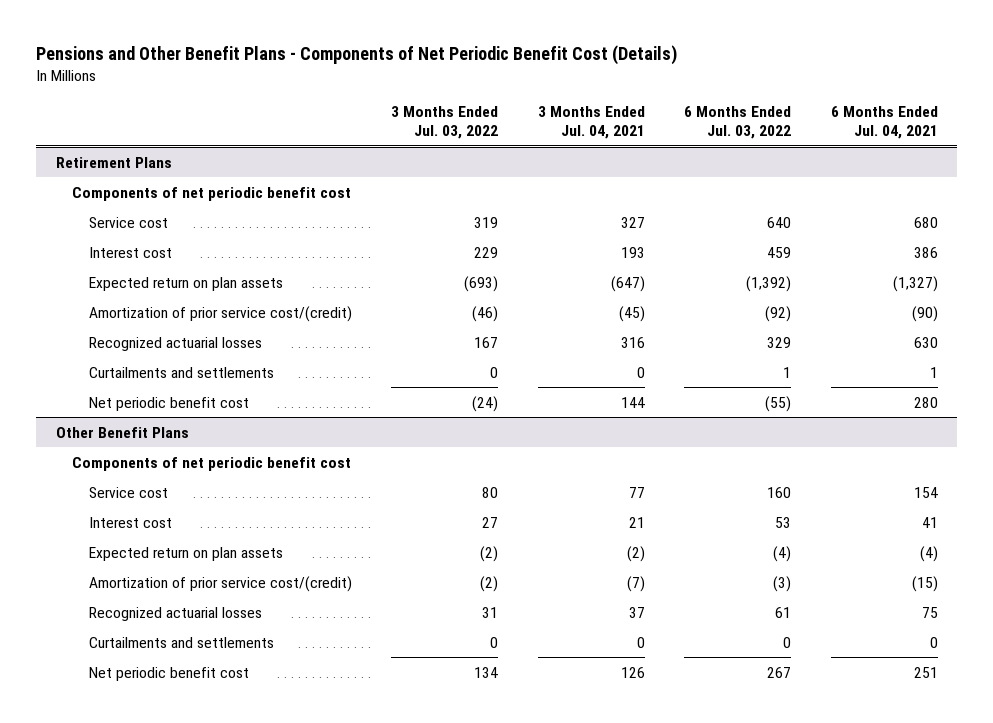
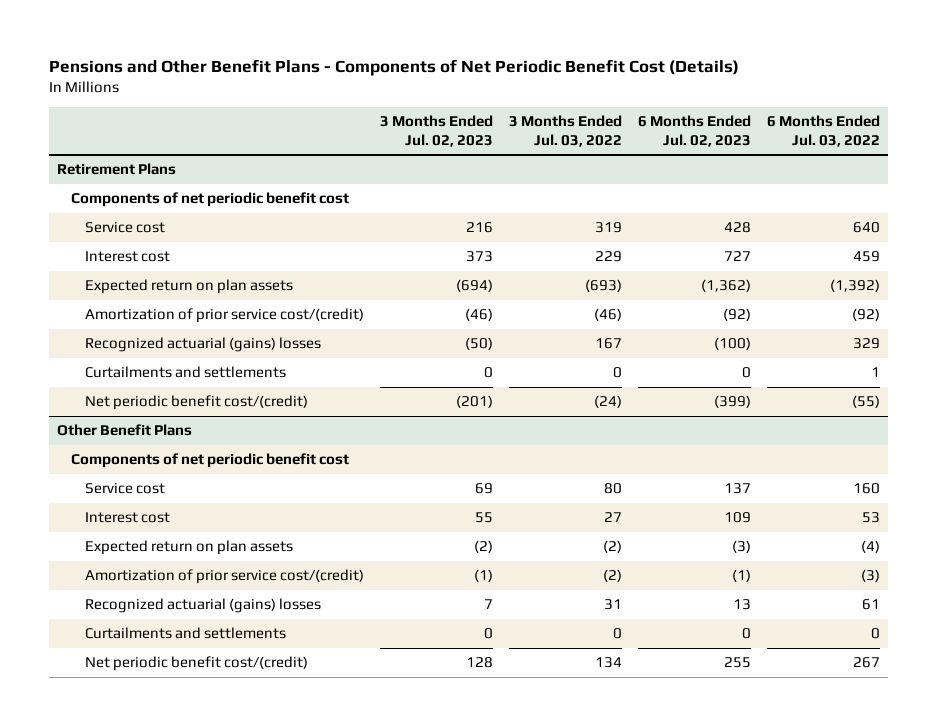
[537,105,645,140] 3 Months Ended Jul. 04, 2021 -> none
[830,105,938,140] 6 Months Ended Jul. 04, 2021 -> none
none -> [379,115,493,147] 3 Months Ended Jul. 02, 2023
none -> [637,115,751,147] 6 Months Ended Jul. 02, 2023
[88,336,262,351] Recognized actuarial losses -> [84,337,321,353] Recognized actuarial (gains) losses
[88,396,249,411] Net periodic benefit cost -> [84,395,308,411] Net periodic benefit cost/(credit)
[88,606,262,621] Recognized actuarial losses -> [84,598,321,614] Recognized actuarial (gains) losses
[88,666,249,681] Net periodic benefit cost -> [84,656,308,672] Net periodic benefit cost/(credit)

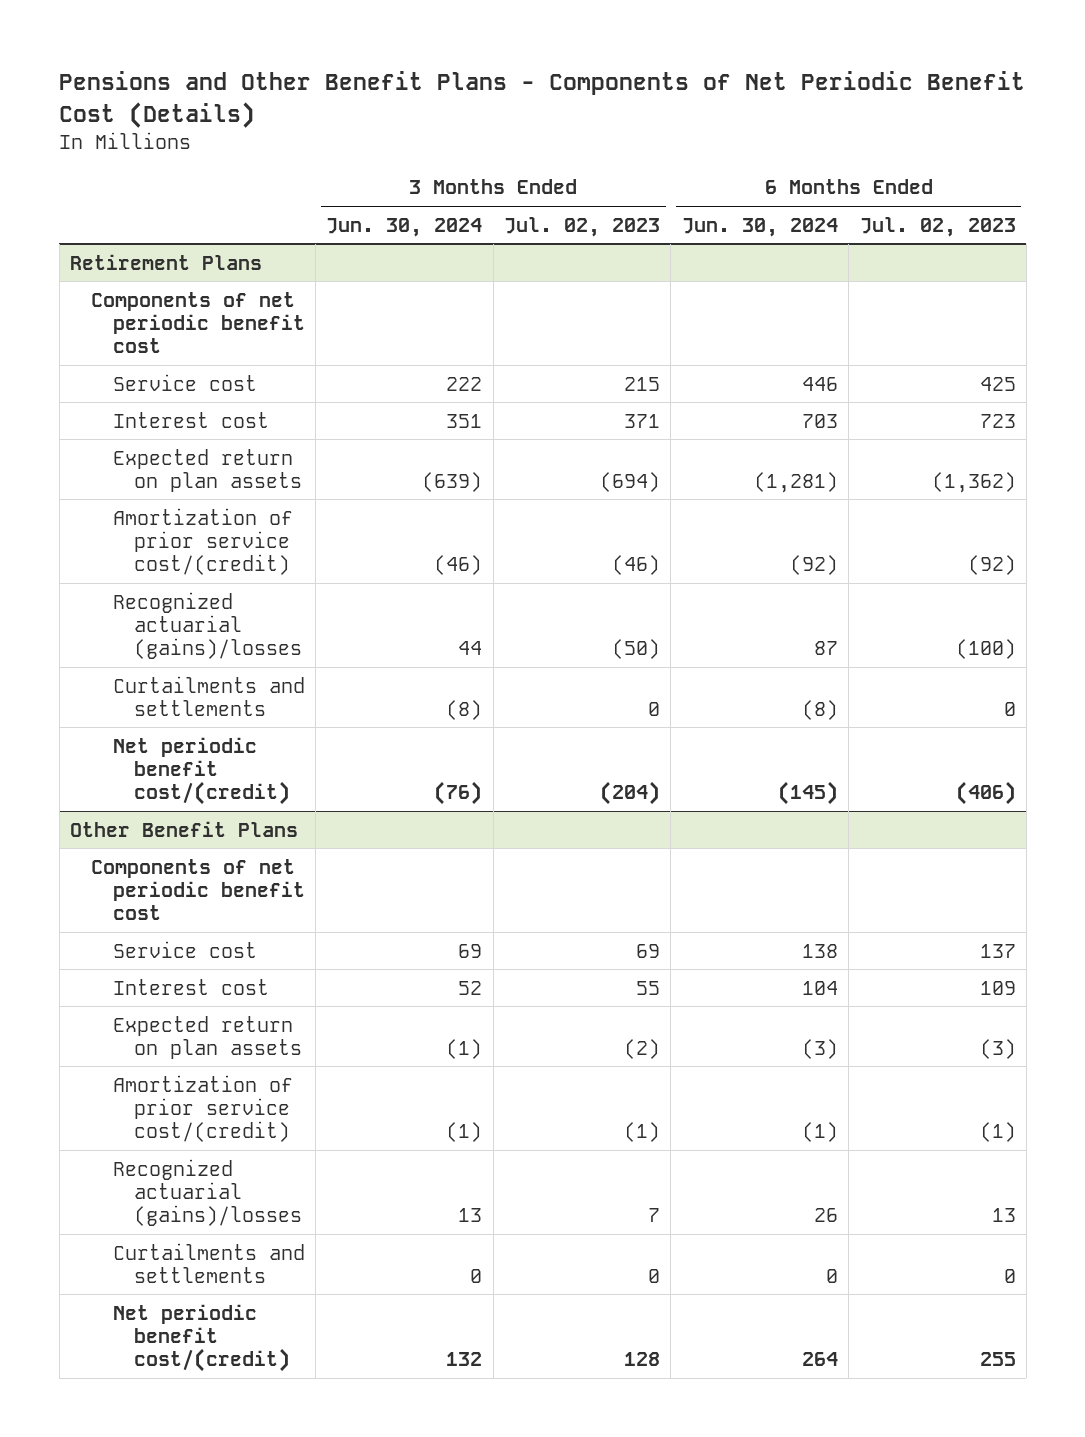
[508,115,622,147] 3 Months Ended Jul. 03, 2022 -> none
[766,115,880,147] 6 Months Ended Jul. 03, 2022 -> none
none -> [326,217,483,237] Jun. 30, 2024
none -> [681,217,838,237] Jun. 30, 2024
[465,222,493,234] 216 -> [624,376,661,391] 215
[723,222,751,234] 428 -> [979,376,1016,391] 425
[465,251,493,263] 373 -> [624,413,661,428] 371
[723,251,751,262] 727 -> [979,413,1016,428] 723
[84,337,321,353] Recognized actuarial (gains) losses -> [112,591,303,660] Recognized actuarial (gains)/losses
[455,395,493,409] (201) -> [600,781,661,806] (204)
[713,395,751,409] (399) -> [955,781,1016,806] (406)
[84,598,321,614] Recognized actuarial (gains) losses -> [112,1158,303,1227] Recognized actuarial (gains)/losses

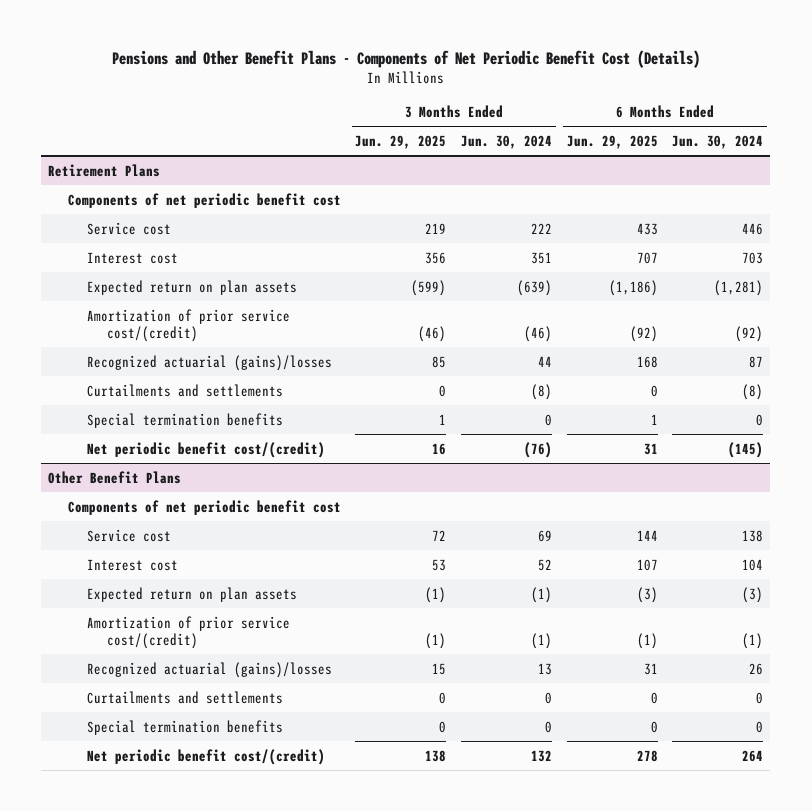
[504,216,661,237] Jul. 02, 2023 -> none
[859,216,1016,237] Jul. 02, 2023 -> none
none -> [355,134,447,149] Jun. 29, 2025
none -> [566,134,658,149] Jun. 29, 2025
none -> [87,412,284,428] Special termination benefits
none -> [87,719,284,735] Special termination benefits

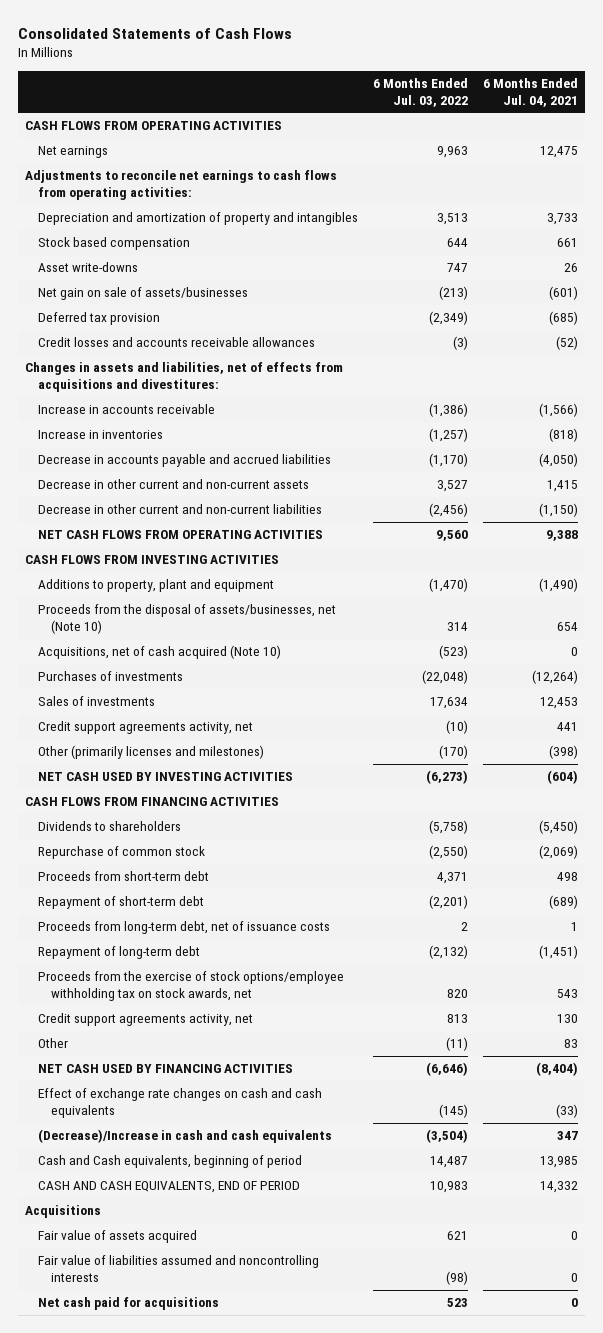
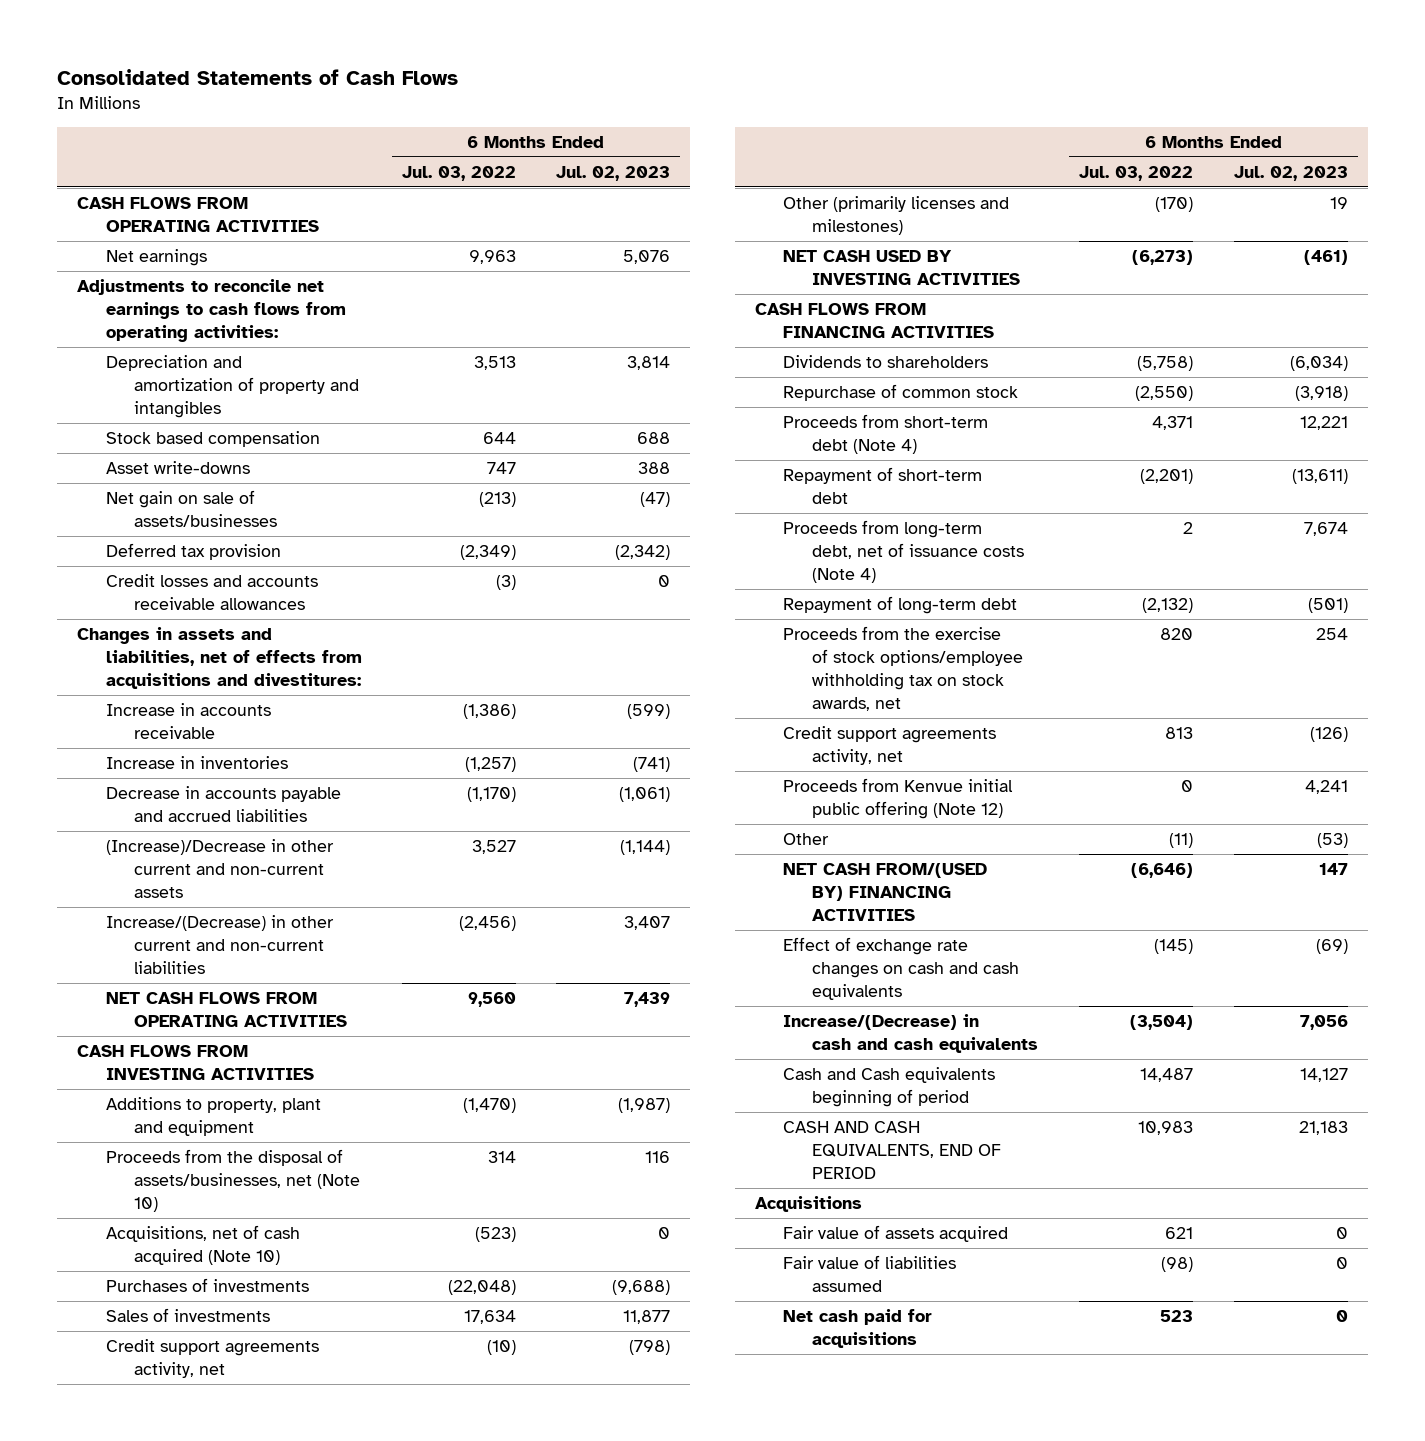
[482,77,578,107] 6 Months Ended Jul. 04, 2021 -> none
none -> [556,165,671,181] Jul. 02, 2023
[38,479,310,490] Decrease in other current and non-current assets -> [105,839,334,899] (Increase)/Decrease in other current and non-current assets
[38,504,323,515] Decrease in other current and non-current liabilities -> [105,915,334,975] Increase/(Decrease) in other current and non-current liabilities
[38,871,210,882] Proceeds from short-term debt -> [783,414,989,455] Proceeds from short-term debt (Note 4)
[38,921,331,935] Proceeds from long-term debt, net of issuance costs -> [783,520,1024,584] Proceeds from long-term debt, net of issuance costs (Note 4)
none -> [783,778,1014,820] Proceeds from Kenvue initial public offering (Note 12)
[38,1064,294,1074] NET CASH USED BY FINANCING ACTIVITIES -> [783,863,988,922] NET CASH FROM/(USED BY) FINANCING ACTIVITIES
[38,1129,333,1144] (Decrease)/Increase in cash and cash equivalents -> [783,1014,1038,1054] Increase/(Decrease) in cash and cash equivalents
[38,1155,303,1169] Cash and Cash equivalents, beginning of period -> [783,1067,996,1108] Cash and Cash equivalents beginning of period
[38,1255,320,1283] Fair value of liabilities assumed and noncontrolling interests -> [783,1255,957,1293] Fair value of liabilities assumed

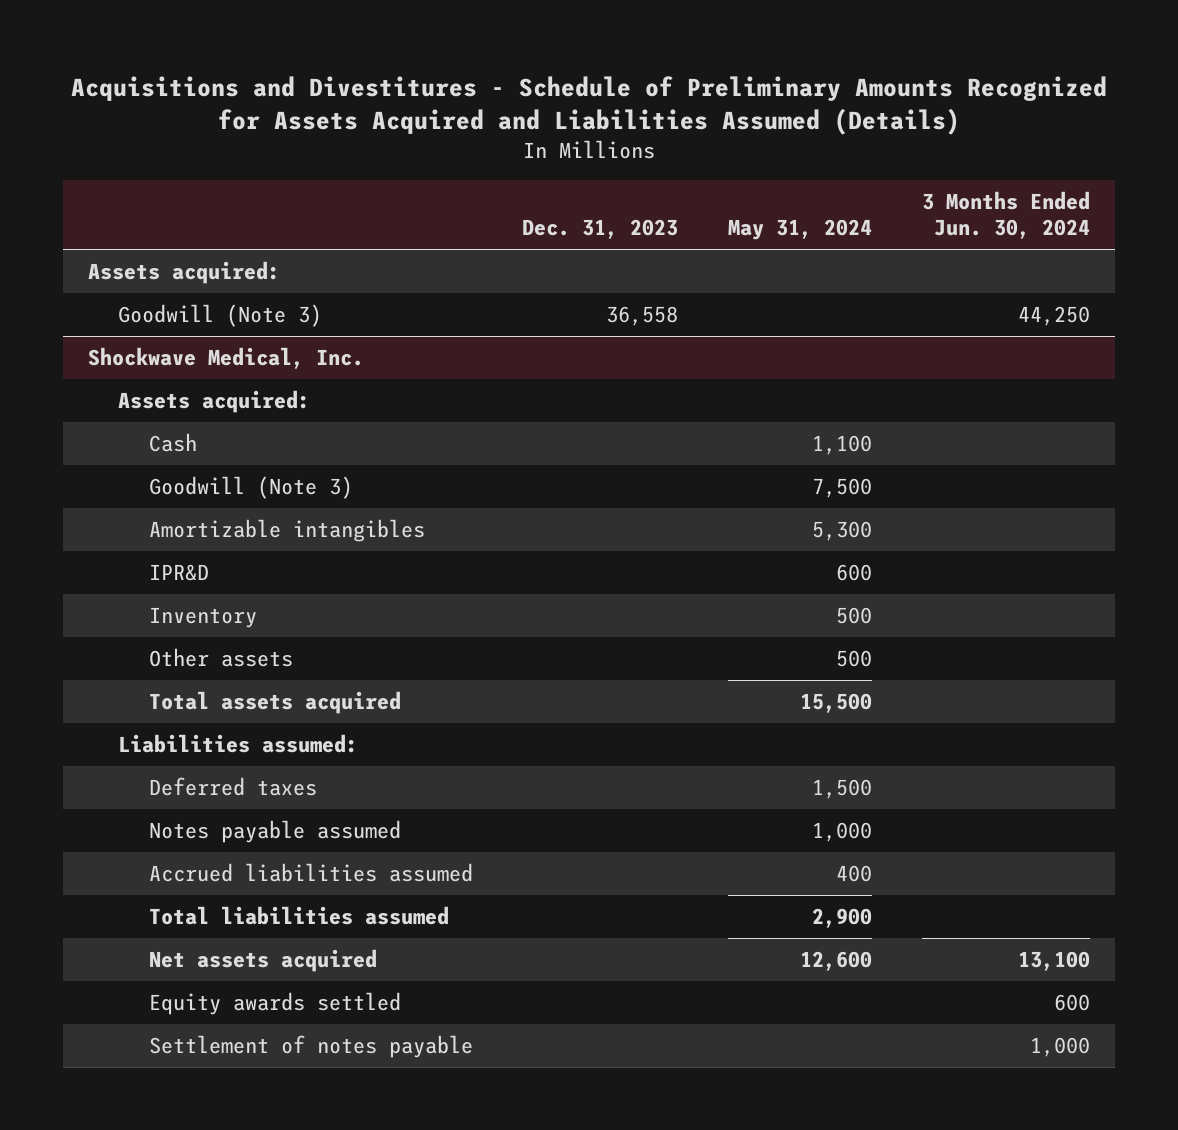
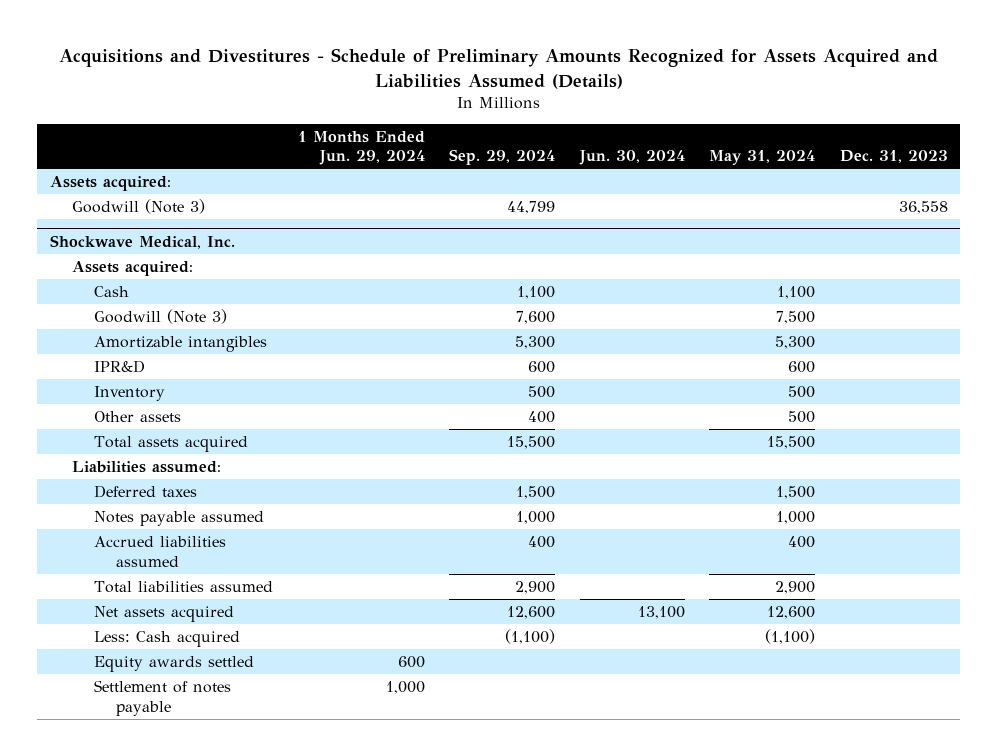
[922,190,1091,240] 3 Months Ended Jun. 30, 2024 -> none
none -> [297,130,425,166] 1 Months Ended Jun. 29, 2024
none -> [449,149,556,166] Sep. 29, 2024
none -> [578,150,685,166] Jun. 30, 2024
none -> [94,630,241,647] Less: Cash acquired

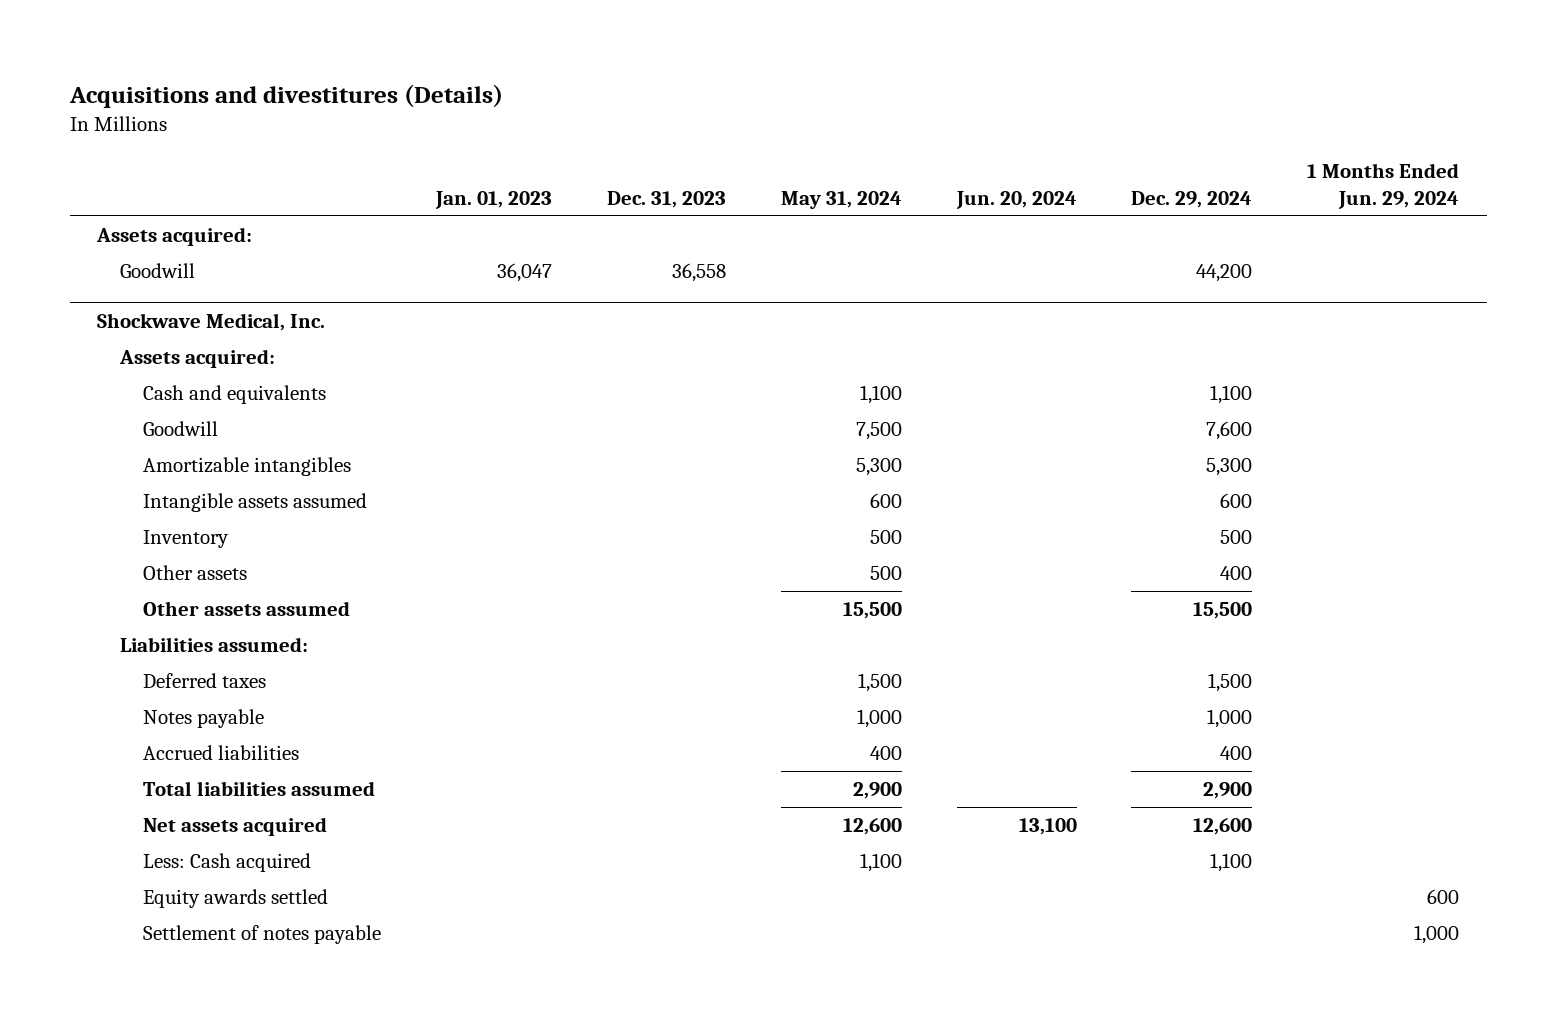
[58,47,938,89] Acquisitions and Divestitures - Schedule of Preliminary Amounts Recognized for Assets Acquired and Liabilities Assumed (Details) -> [68,83,503,108] Acquisitions and divestitures (Details)
[449,149,556,166] Sep. 29, 2024 -> none
[578,150,685,166] Jun. 30, 2024 -> none
none -> [434,190,552,209] Jan. 01, 2023
none -> [955,190,1077,209] Jun. 20, 2024
none -> [1131,190,1253,208] Dec. 29, 2024
[71,198,205,214] Goodwill (Note 3) -> [120,263,196,279] Goodwill
[94,285,130,297] Cash -> [143,385,327,405] Cash and equivalents
[94,308,228,324] Goodwill (Note 3) -> [143,421,219,437] Goodwill
[94,359,146,373] IPR&D -> [143,493,368,513] Intangible assets assumed
[94,435,249,452] Total assets acquired -> [143,601,351,617] Other assets assumed
[94,510,265,526] Notes payable assumed -> [143,709,265,729] Notes payable
[94,535,227,567] Accrued liabilities assumed -> [143,745,300,761] Accrued liabilities
[765,628,816,644] (1,100) -> [859,853,902,873] 1,100

